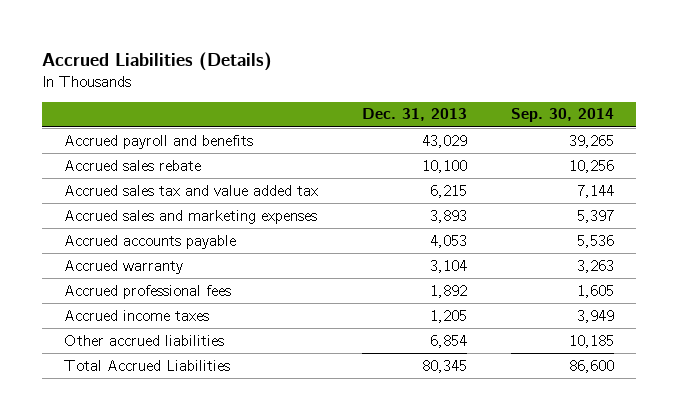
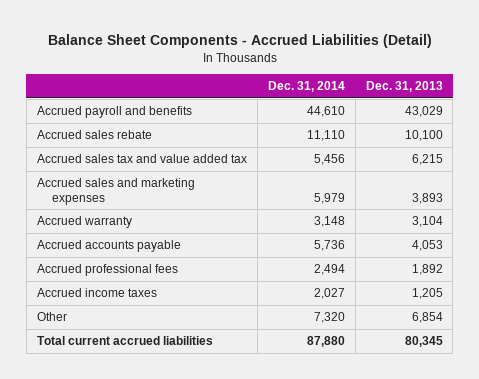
[42,51,273,71] Accrued Liabilities (Details) -> [47,34,432,49] Balance Sheet Components - Accrued Liabilities (Detail)
[510,108,614,123] Sep. 30, 2014 -> none
none -> [267,81,345,93] Dec. 31, 2014
[64,234,237,249] Accrued accounts payable -> [36,240,181,253] Accrued accounts payable
[64,334,225,346] Other accrued liabilities -> [36,312,67,322] Other
[64,359,231,371] Total Accrued Liabilities -> [36,336,213,346] Total current accrued liabilities

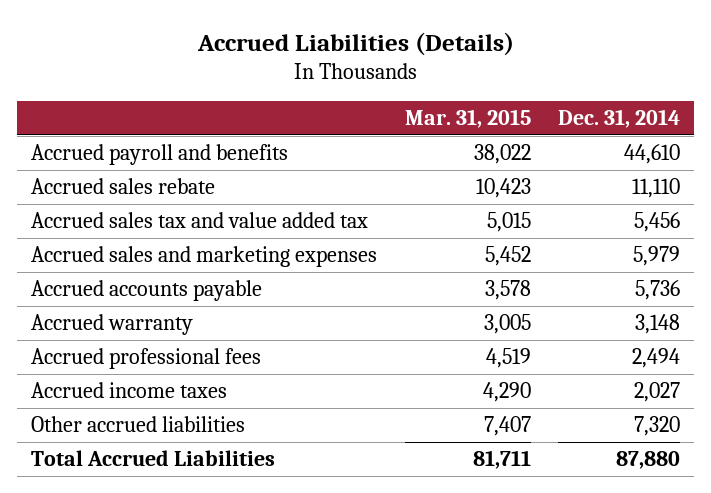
[47,34,432,49] Balance Sheet Components - Accrued Liabilities (Detail) -> [196,31,514,56] Accrued Liabilities (Details)
[365,81,443,93] Dec. 31, 2013 -> none
none -> [404,109,531,129] Mar. 31, 2015
[36,216,132,229] Accrued warranty -> [31,314,194,336] Accrued warranty
[36,312,67,322] Other -> [31,416,246,433] Other accrued liabilities
[36,336,213,346] Total current accrued liabilities -> [31,450,276,467] Total Accrued Liabilities

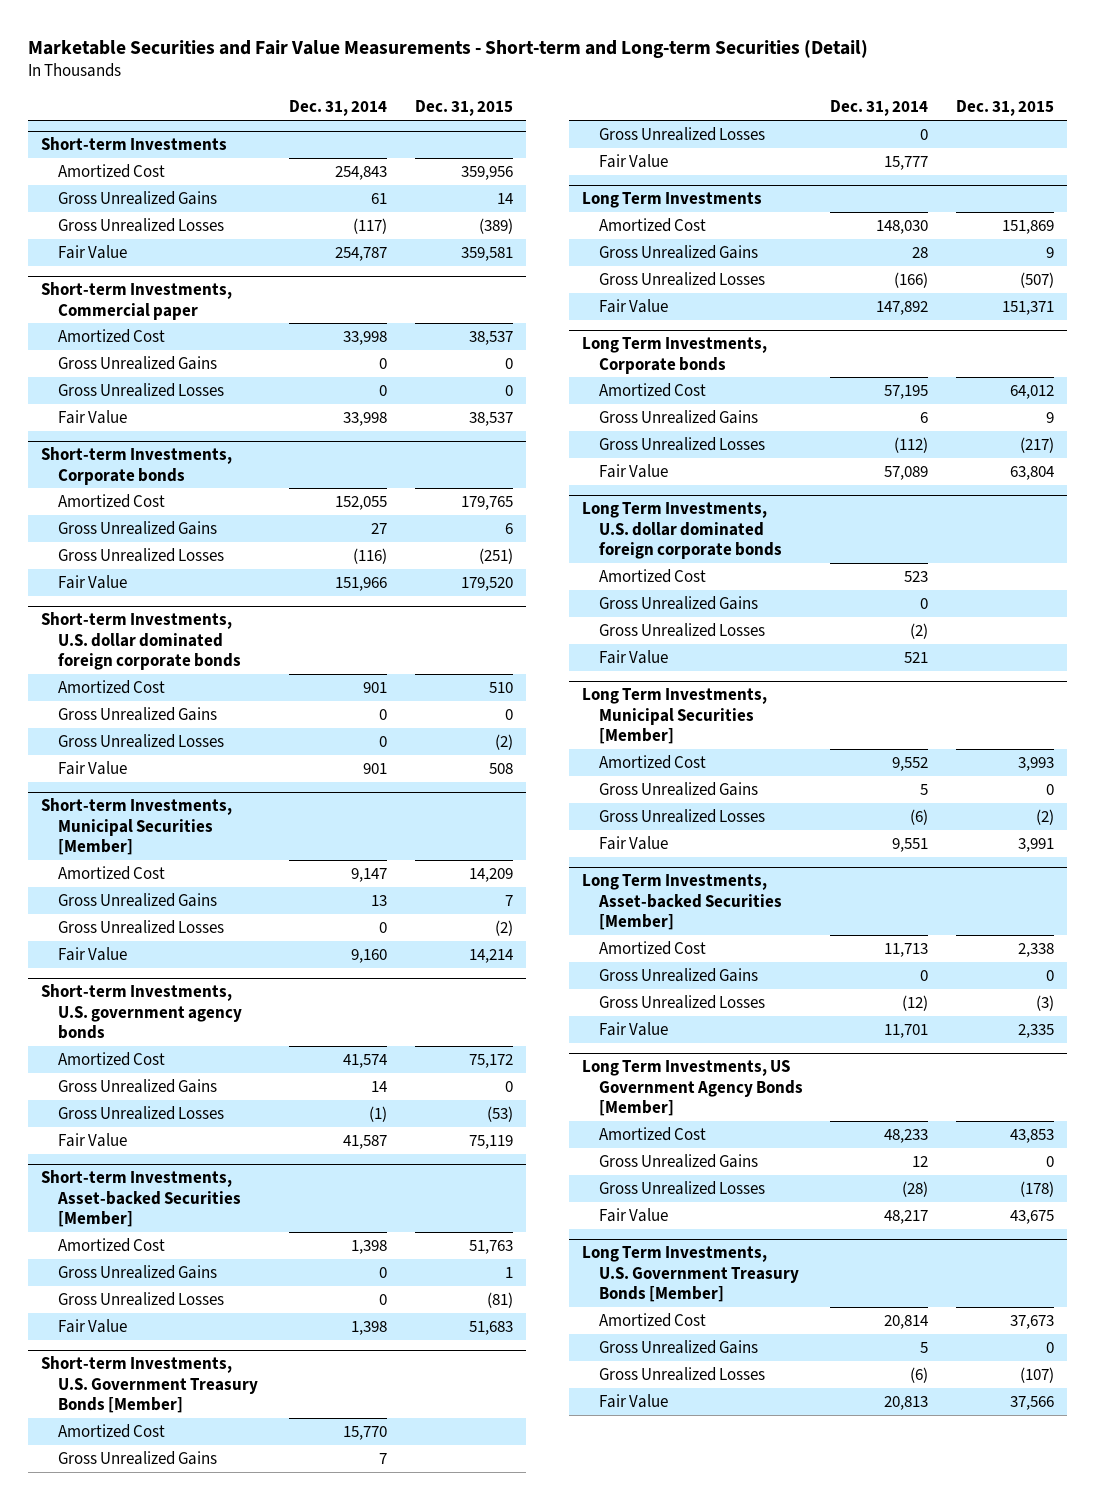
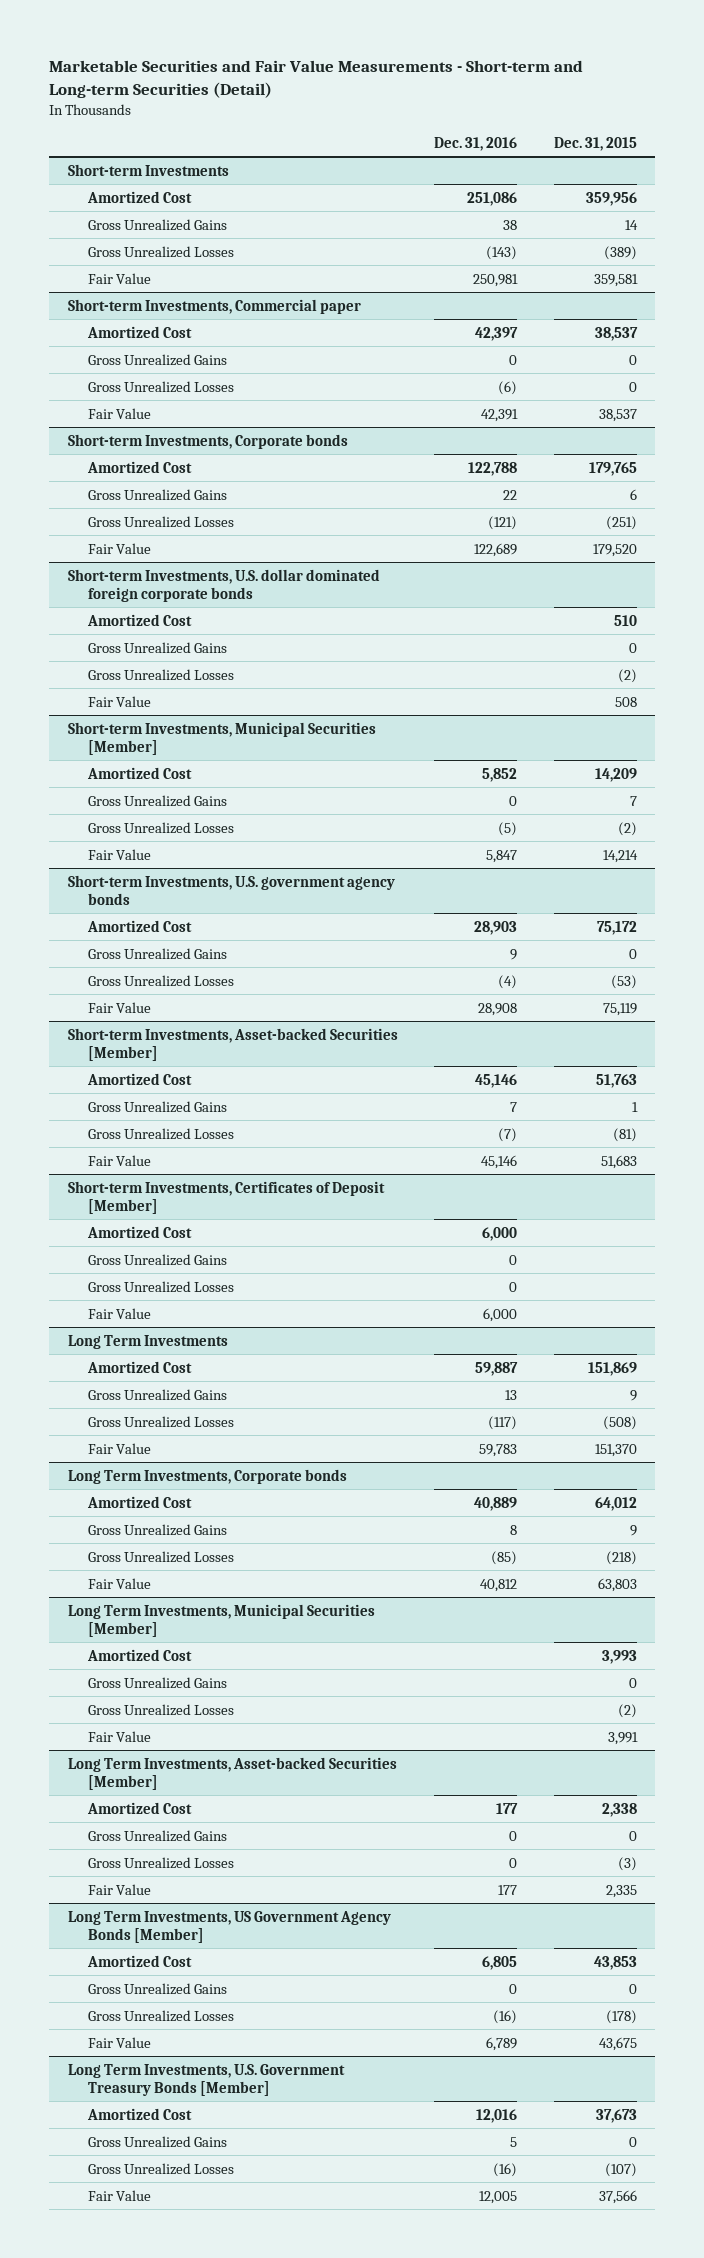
[289,100,388,117] Dec. 31, 2014 -> none
none -> [434,136,518,151] Dec. 31, 2016
[41,1356,258,1414] Short-term Investments, U.S. Government Treasury Bonds [Member] -> none
none -> [67,1180,385,1214] Short-term Investments, Certificates of Deposit [Member]
[1019,271,1054,288] (507) -> [602,1415,637,1430] (508)
[1001,300,1054,315] 151,371 -> [594,1443,637,1457] 151,370
[582,502,782,560] Long Term Investments, U.S. dollar dominated foreign corporate bonds -> none
[598,568,706,583] Amortized Cost -> none
[598,595,758,610] Gross Unrealized Gains -> none
[598,622,765,637] Gross Unrealized Losses -> none
[598,649,668,664] Fair Value -> none
[1019,436,1054,453] (217) -> [605,1550,637,1565] (218)
[1009,465,1054,480] 63,804 -> [597,1577,637,1592] 63,803

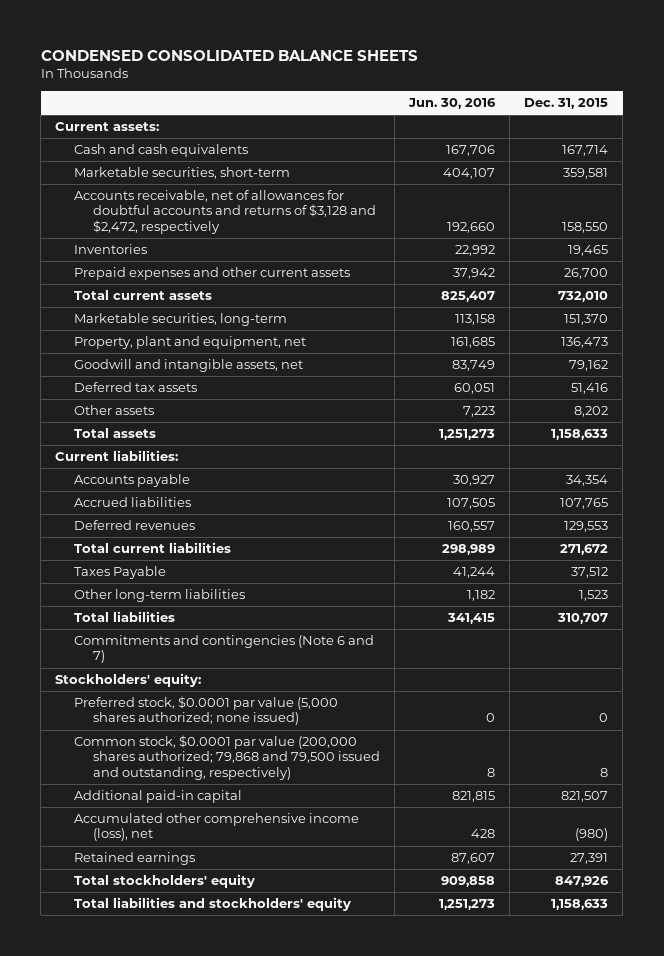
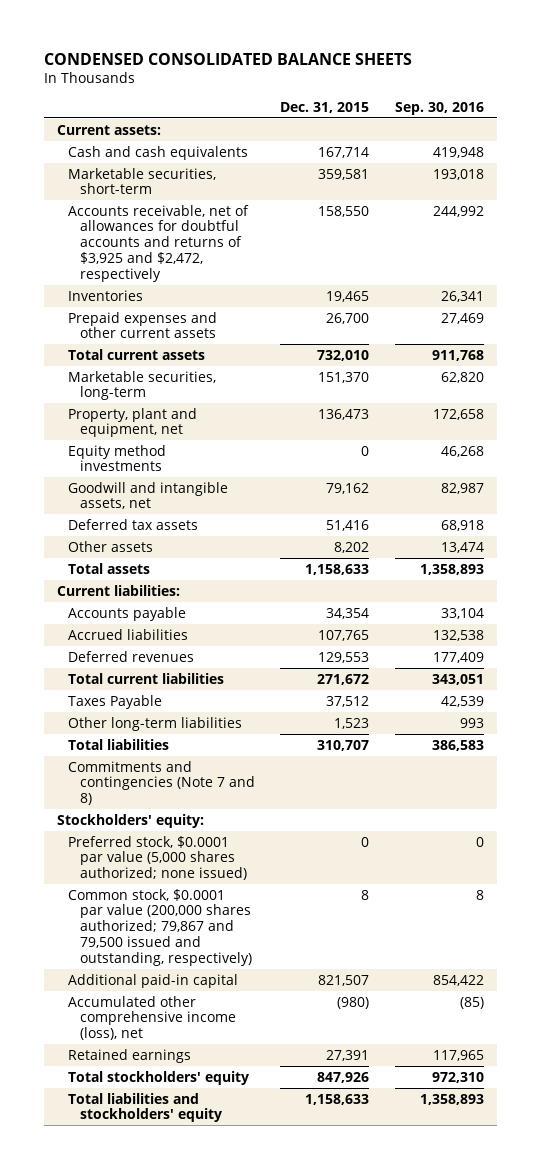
[408,98,497,110] Jun. 30, 2016 -> none
none -> [395,101,485,115] Sep. 30, 2016
[74,190,376,234] Accounts receivable, net of allowances for doubtful accounts and returns of $3,128 and $2,472, respectively -> [68,204,250,282] Accounts receivable, net of allowances for doubtful accounts and returns of $3,925 and $2,472, respectively
none -> [68,444,167,472] Equity method investments
[74,635,375,664] Commitments and contingencies (Note 6 and 7) -> [68,760,255,806] Commitments and contingencies (Note 7 and 8)
[74,735,380,780] Common stock, $0.0001 par value (200,000 shares authorized; 79,868 and 79,500 issued and outstanding, respectively) -> [68,888,252,966] Common stock, $0.0001 par value (200,000 shares authorized; 79,867 and 79,500 issued and outstanding, respectively)

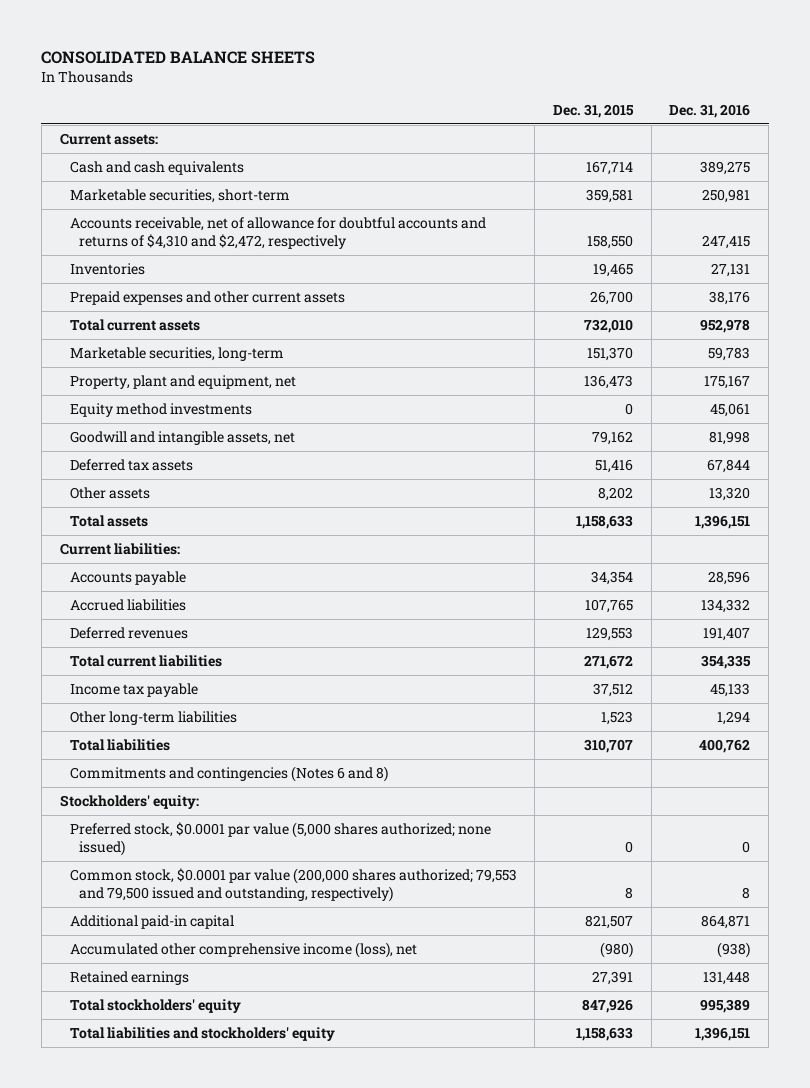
[43,52,412,65] CONDENSED CONSOLIDATED BALANCE SHEETS -> [41,51,316,65] CONSOLIDATED BALANCE SHEETS
[395,101,485,115] Sep. 30, 2016 -> none
none -> [669,104,751,119] Dec. 31, 2016
[68,204,250,282] Accounts receivable, net of allowances for doubtful accounts and returns of $3,925 and $2,472, respectively -> [69,216,486,249] Accounts receivable, net of allowance for doubtful accounts and returns of $4,310 and $2,472, respectively
[68,694,163,709] Taxes Payable -> [69,682,198,697] Income tax payable
[68,760,255,806] Commitments and contingencies (Note 7 and 8) -> [69,765,388,782] Commitments and contingencies (Notes 6 and 8)
[68,888,252,966] Common stock, $0.0001 par value (200,000 shares authorized; 79,867 and 79,500 issued and outstanding, respectively) -> [69,867,517,902] Common stock, $0.0001 par value (200,000 shares authorized; 79,553 and 79,500 issued and outstanding, respectively)

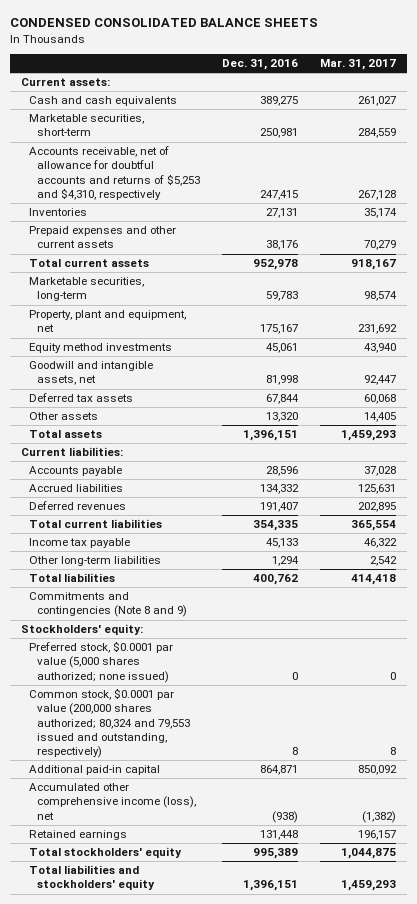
[41,51,316,65] CONSOLIDATED BALANCE SHEETS -> [9,18,318,28] CONDENSED CONSOLIDATED BALANCE SHEETS
[552,104,634,119] Dec. 31, 2015 -> none
none -> [320,59,397,71] Mar. 31, 2017
[69,216,486,249] Accounts receivable, net of allowance for doubtful accounts and returns of $4,310 and $2,472, respectively -> [29,146,201,201] Accounts receivable, net of allowance for doubtful accounts and returns of $5,253 and $4,310, respectively
[69,765,388,782] Commitments and contingencies (Notes 6 and 8) -> [29,592,188,618] Commitments and contingencies (Note 8 and 9)
[69,867,517,902] Common stock, $0.0001 par value (200,000 shares authorized; 79,553 and 79,500 issued and outstanding, respectively) -> [29,688,191,759] Common stock, $0.0001 par value (200,000 shares authorized; 80,324 and 79,553 issued and outstanding, respectively)

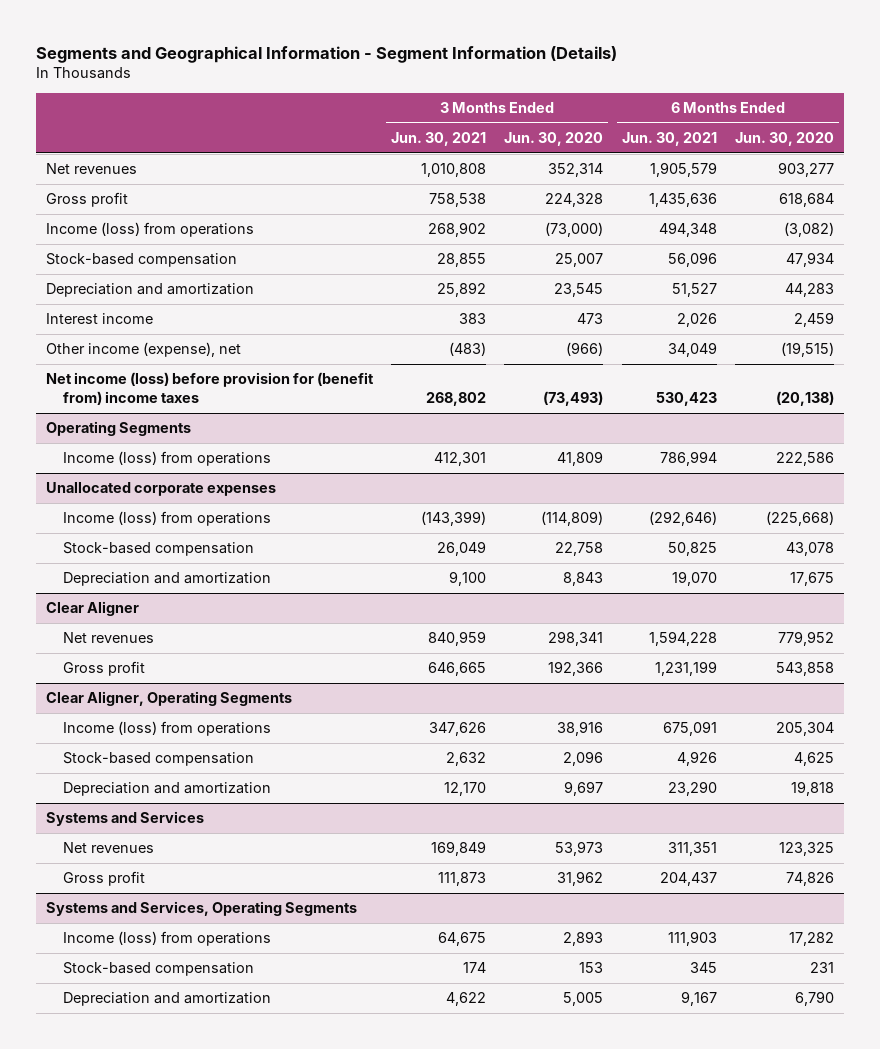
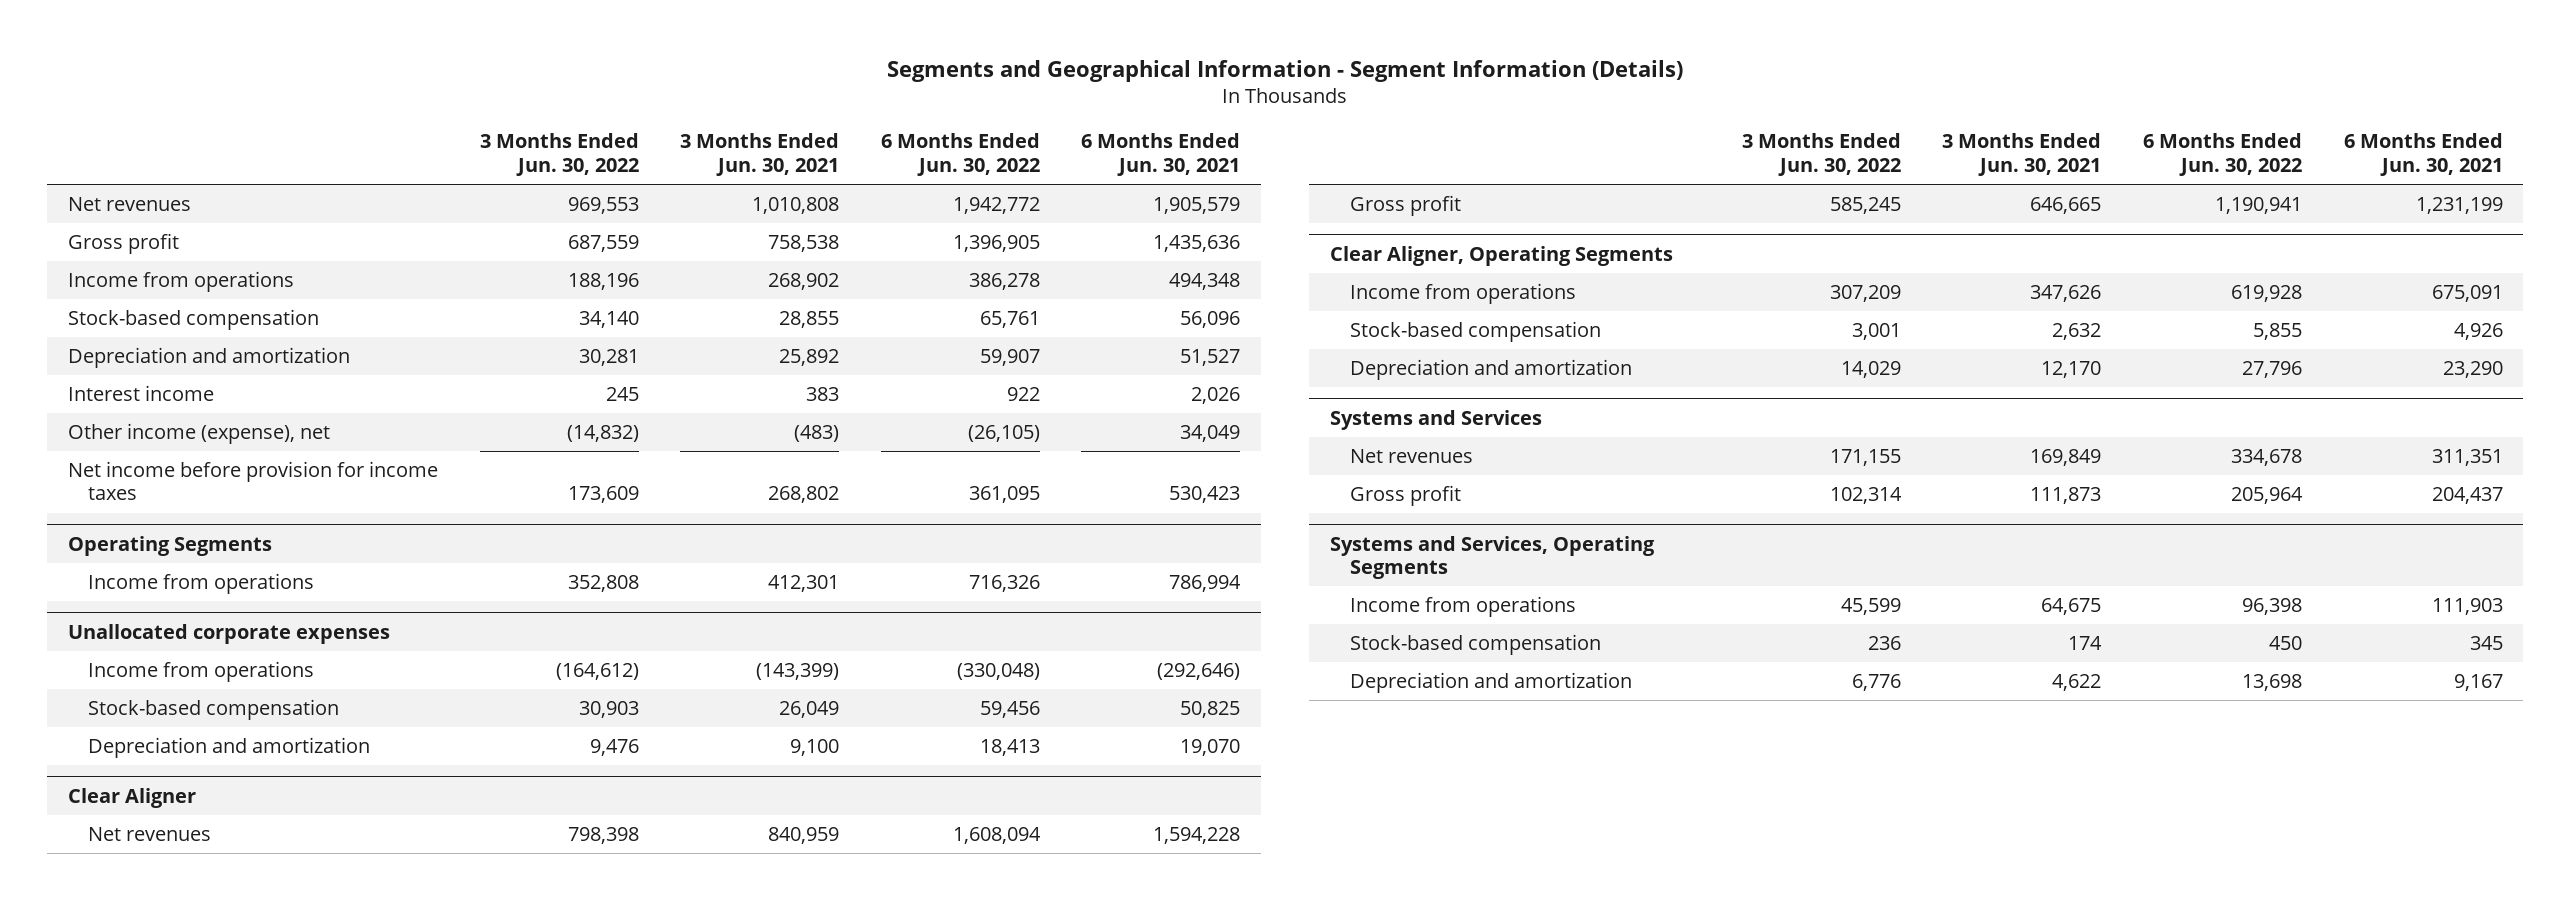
[504,132,604,147] Jun. 30, 2020 -> none
[735,132,835,147] Jun. 30, 2020 -> none
none -> [479,133,639,177] 3 Months Ended Jun. 30, 2022
none -> [880,133,1040,177] 6 Months Ended Jun. 30, 2022
[45,222,254,238] Income (loss) from operations -> [67,270,294,292] Income from operations
[45,372,374,406] Net income (loss) before provision for (benefit from) income taxes -> [67,460,438,501] Net income before provision for income taxes
[63,451,272,467] Income (loss) from operations -> [88,572,315,594] Income from operations
[63,511,272,527] Income (loss) from operations -> [88,660,315,682] Income from operations
[63,721,272,737] Income (loss) from operations -> [1350,282,1577,304] Income from operations
[63,931,272,947] Income (loss) from operations -> [1350,595,1577,617] Income from operations

